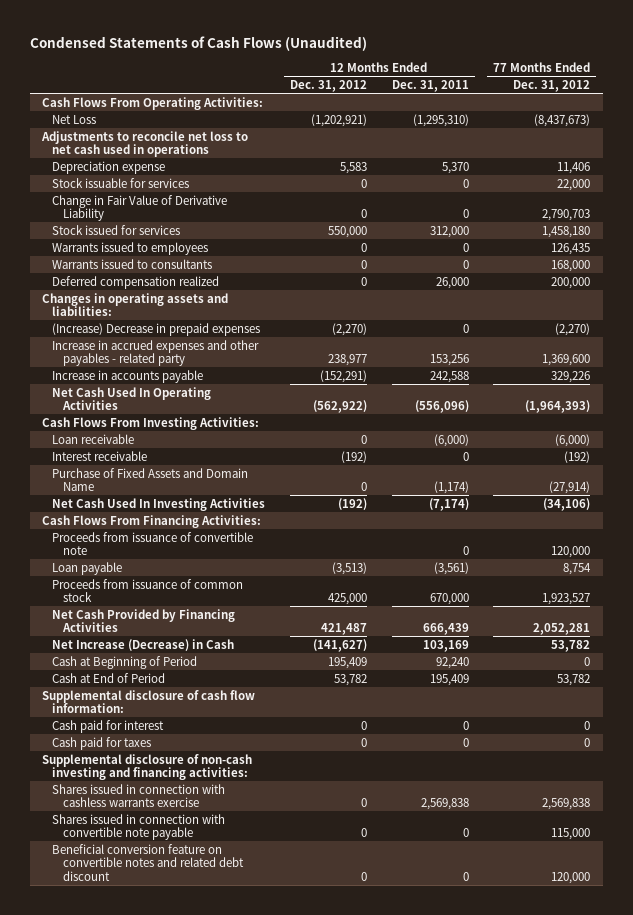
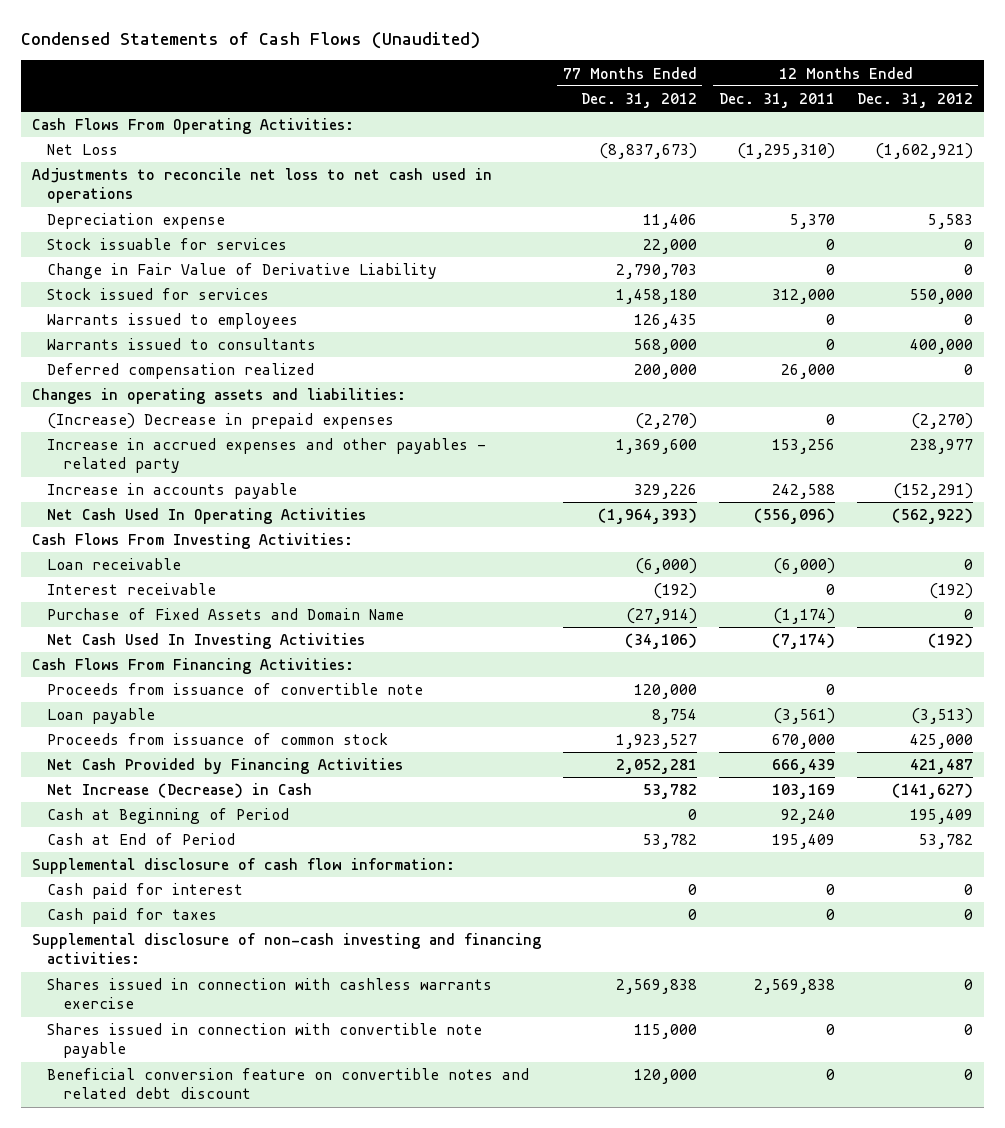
[311,113,368,127] (1,202,921) -> [874,143,973,160] (1,602,921)
[534,113,591,127] (8,437,673) -> [598,143,697,160] (8,837,673)
[361,259,368,269] 0 -> [909,339,973,355] 400,000
[551,259,591,272] 168,000 -> [633,339,697,355] 568,000

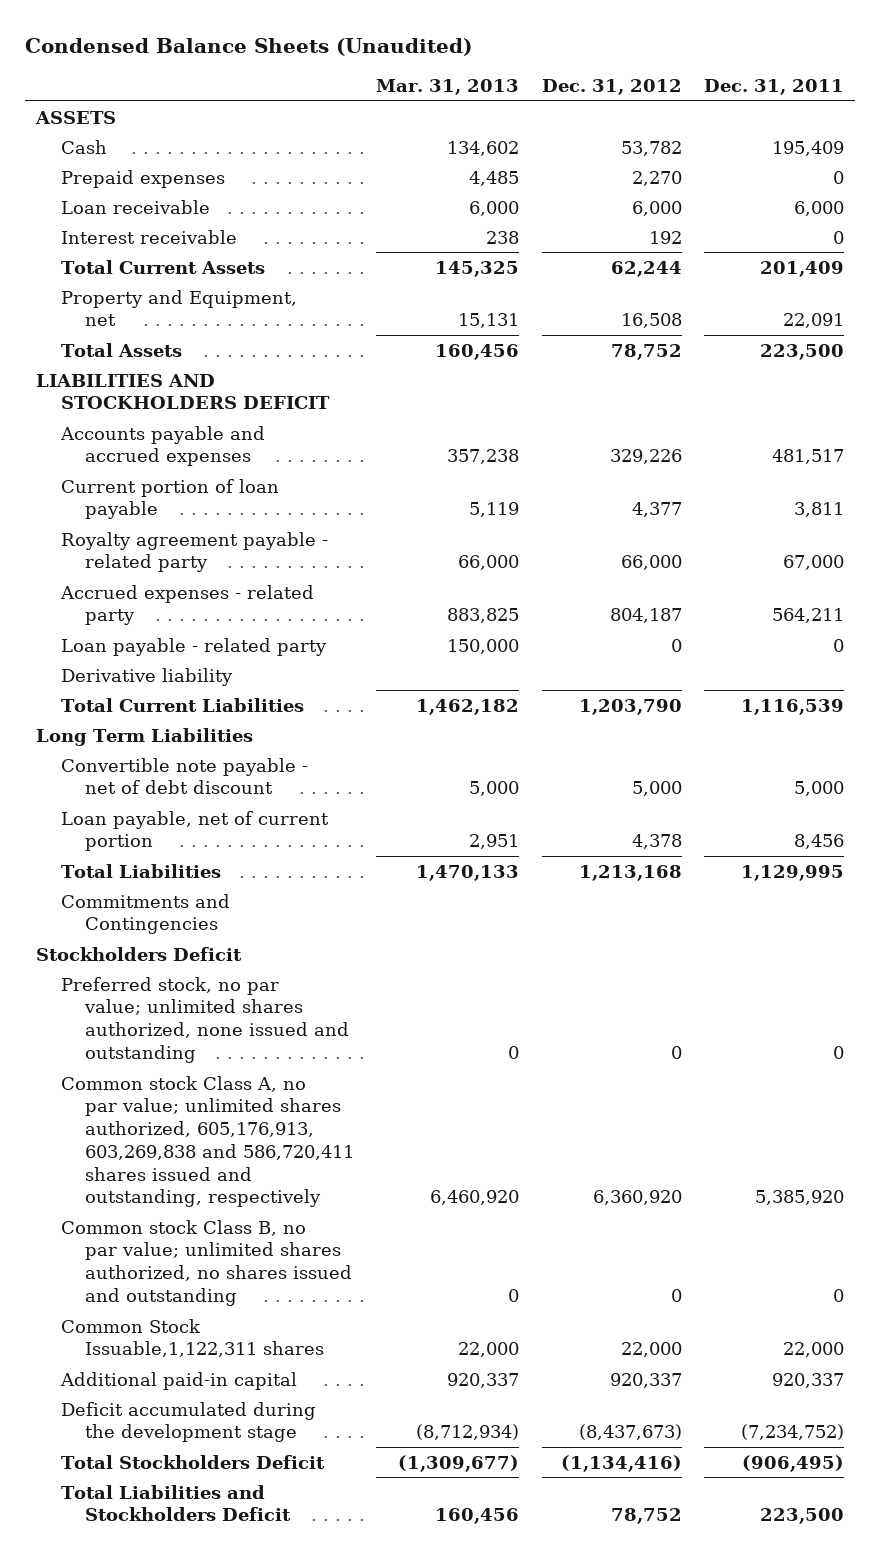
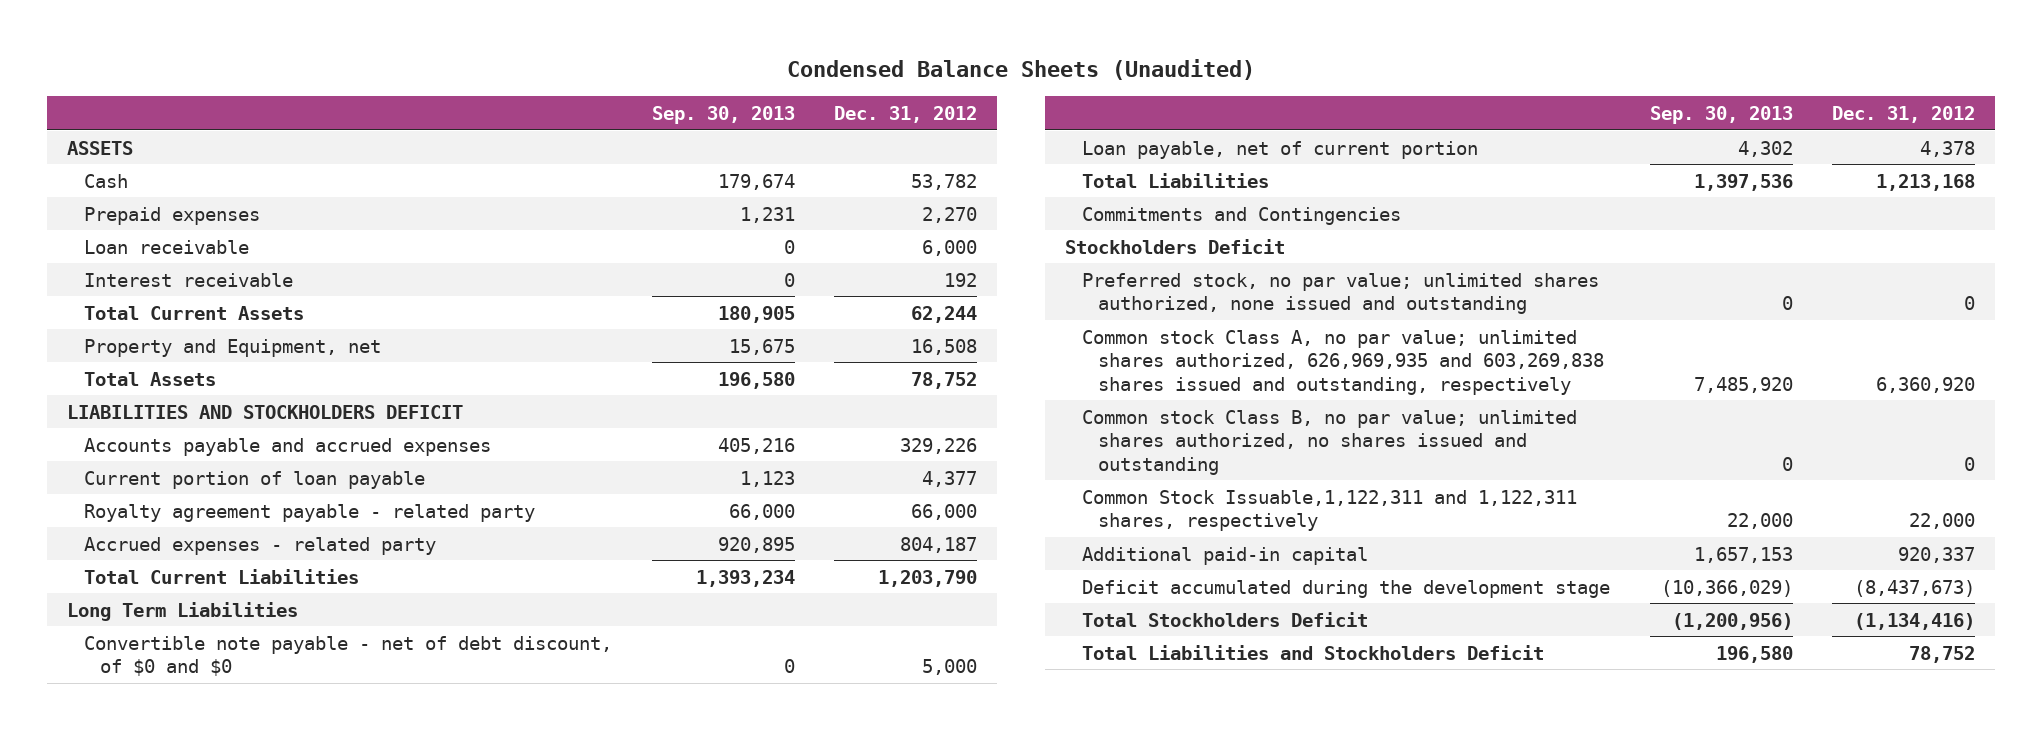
[376,78,520,95] Mar. 31, 2013 -> none
[704,78,845,95] Dec. 31, 2011 -> none
none -> [651,106,795,125] Sep. 30, 2013
[60,637,327,656] Loan payable - related party -> none
[60,667,233,686] Derivative liability -> none
[60,757,308,795] Convertible note payable - net of debt discount -> [83,635,612,677] Convertible note payable - net of debt discount, of $0 and $0
[60,1075,355,1208] Common stock Class A, no par value; unlimited shares authorized, 605,176,913, 603,269,838 and 586,720,411 shares issued and outstanding, respectively -> [1081,329,1605,395] Common stock Class A, no par value; unlimited shares authorized, 626,969,935 and 603,269,838 shares issued and outstanding, respectively
[60,1318,325,1358] Common Stock Issuable,1,122,311 shares -> [1081,489,1577,532] Common Stock Issuable,1,122,311 and 1,122,311 shares, respectively

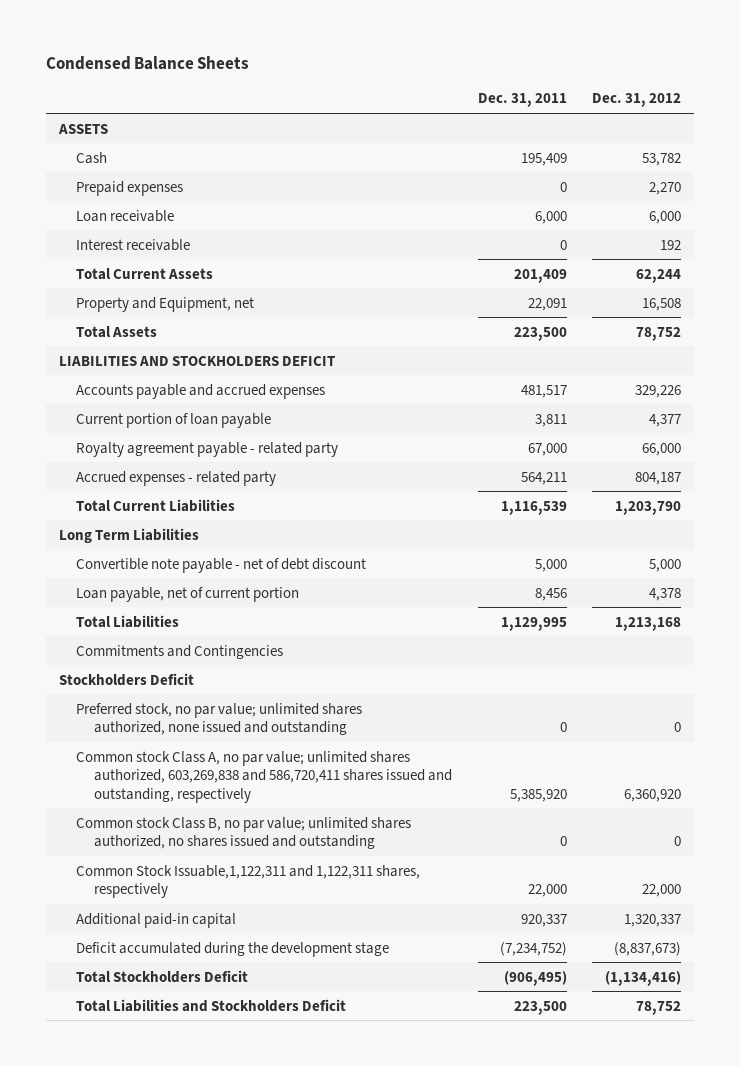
[787,59,1256,81] Condensed Balance Sheets (Unaudited) -> [45,55,249,70] Condensed Balance Sheets
[651,106,795,125] Sep. 30, 2013 -> none
none -> [477,93,567,108] Dec. 31, 2011
[83,635,612,677] Convertible note payable - net of debt discount, of $0 and $0 -> [76,557,367,573] Convertible note payable - net of debt discount
[1081,329,1605,395] Common stock Class A, no par value; unlimited shares authorized, 626,969,935 and 603,269,838 shares issued and outstanding, respectively -> [76,750,452,803] Common stock Class A, no par value; unlimited shares authorized, 603,269,838 and 586,720,411 shares issued and outstanding, respectively
[1898,546,1976,563] 920,337 -> [624,913,682,927] 1,320,337
[1854,579,1976,597] (8,437,673) -> [614,941,682,956] (8,837,673)

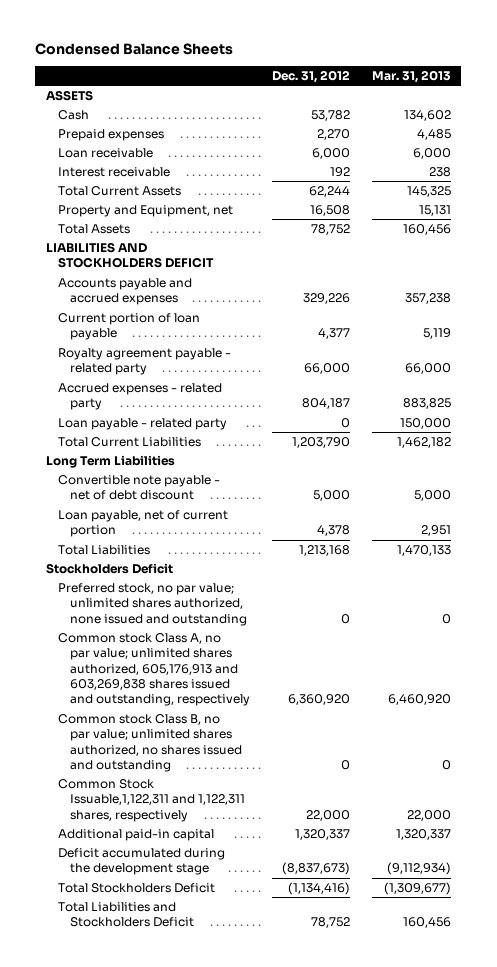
[477,93,567,108] Dec. 31, 2011 -> none
none -> [371,70,451,84] Mar. 31, 2013
none -> [58,418,228,431] Loan payable - related party
[76,644,284,659] Commitments and Contingencies -> none
[76,750,452,803] Common stock Class A, no par value; unlimited shares authorized, 603,269,838 and 586,720,411 shares issued and outstanding, respectively -> [58,633,250,707] Common stock Class A, no par value; unlimited shares authorized, 605,176,913 and 603,269,838 shares issued and outstanding, respectively

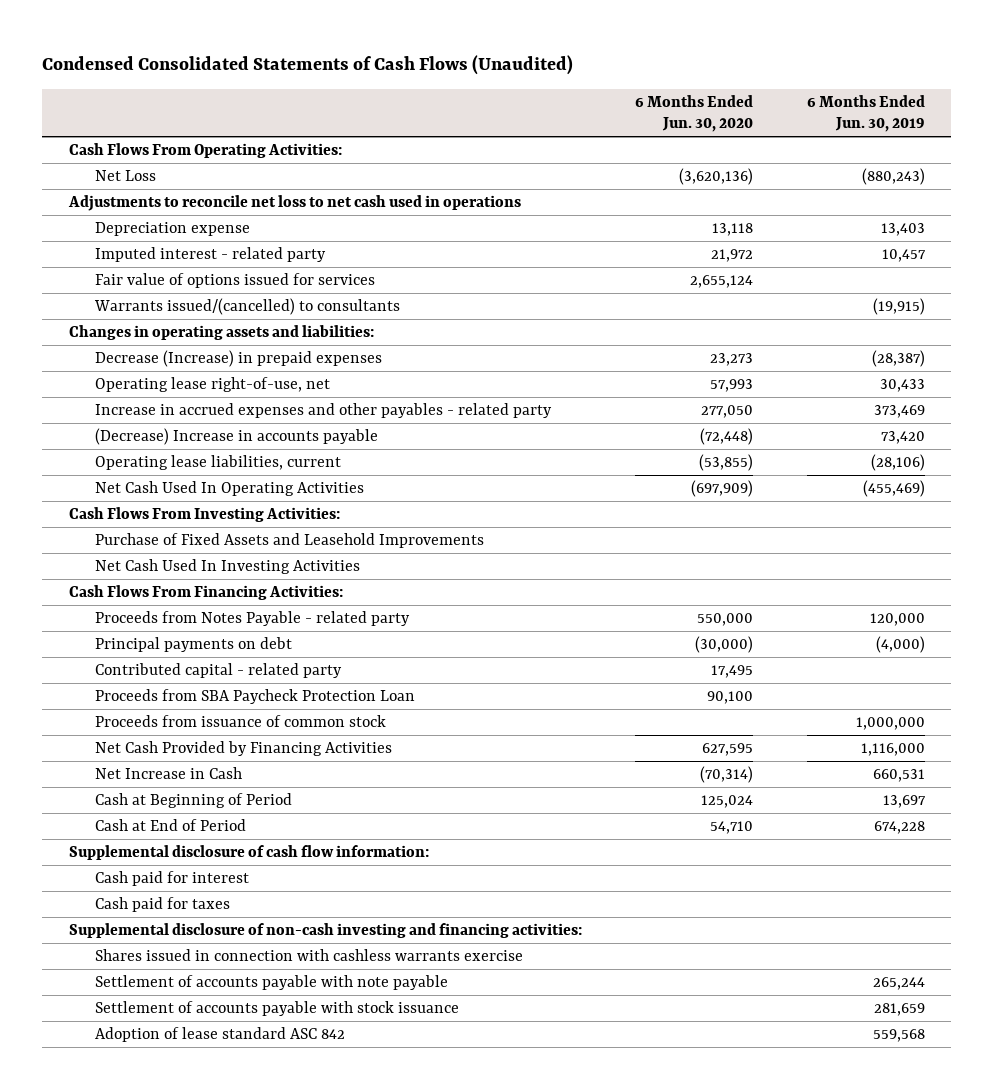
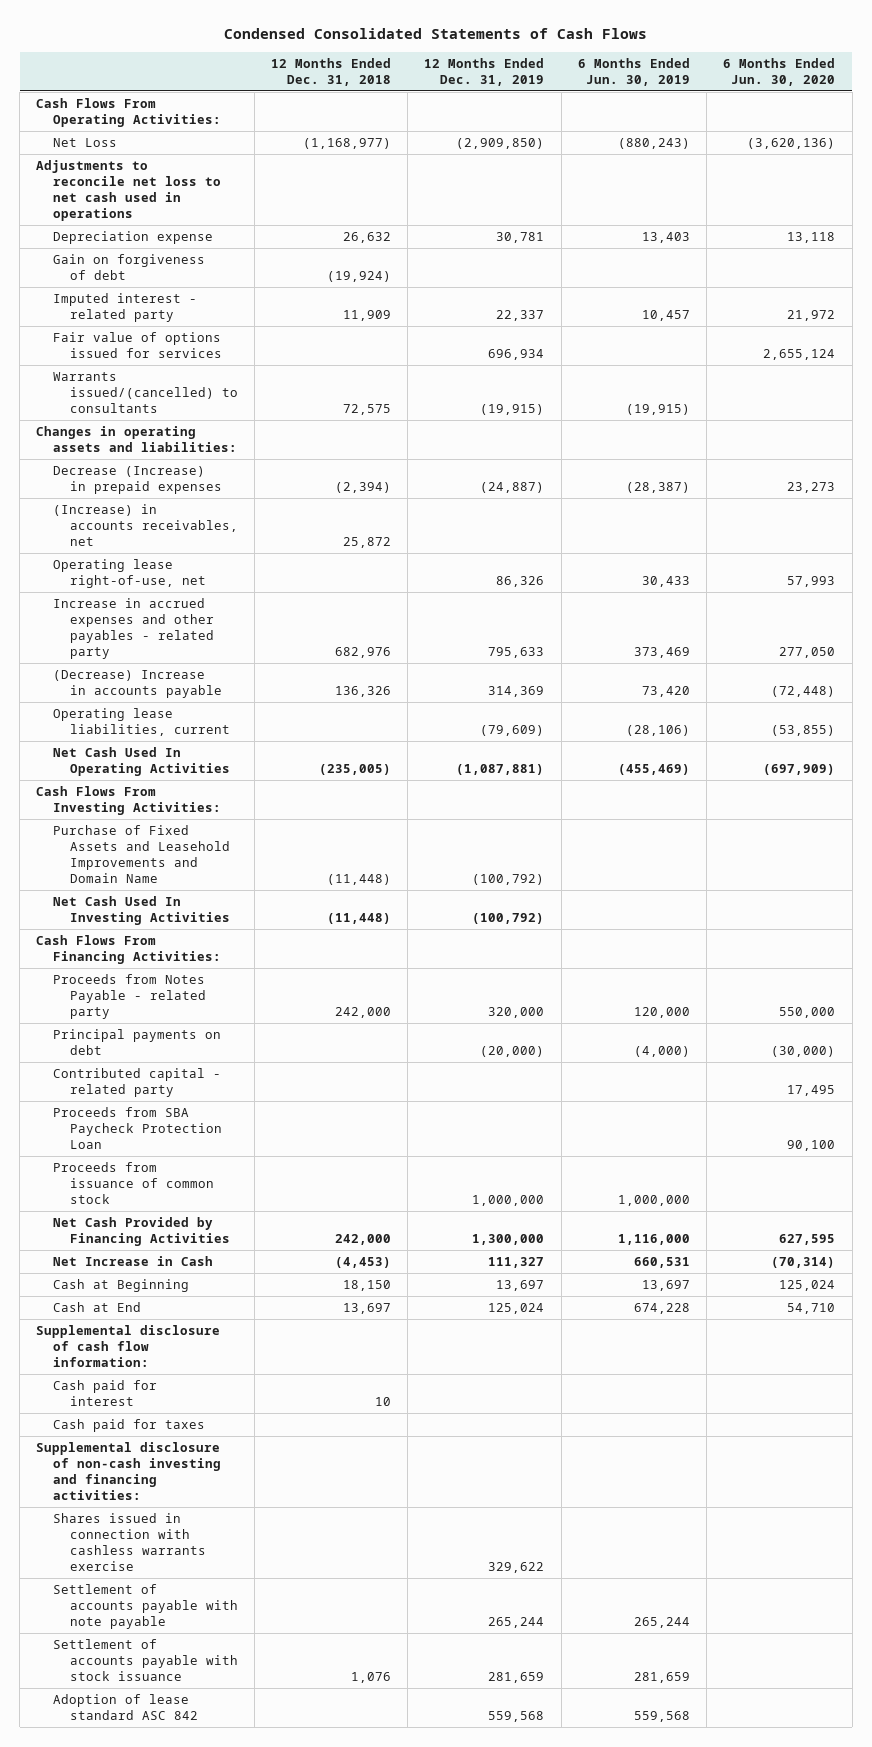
[42,55,574,76] Condensed Consolidated Statements of Cash Flows (Unaudited) -> [223,28,647,40] Condensed Consolidated Statements of Cash Flows
none -> [271,57,392,86] 12 Months Ended Dec. 31, 2018
none -> [424,57,545,86] 12 Months Ended Dec. 31, 2019
none -> [52,254,205,280] Gain on forgiveness of debt
none -> [52,504,238,546] (Increase) in accounts receivables, net
[95,533,485,549] Purchase of Fixed Assets and Leasehold Improvements -> [52,825,230,883] Purchase of Fixed Assets and Leasehold Improvements and Domain Name
[95,793,293,809] Cash at Beginning of Period -> [52,1279,189,1293] Cash at Beginning
[95,819,247,832] Cash at End of Period -> [52,1302,141,1313] Cash at End

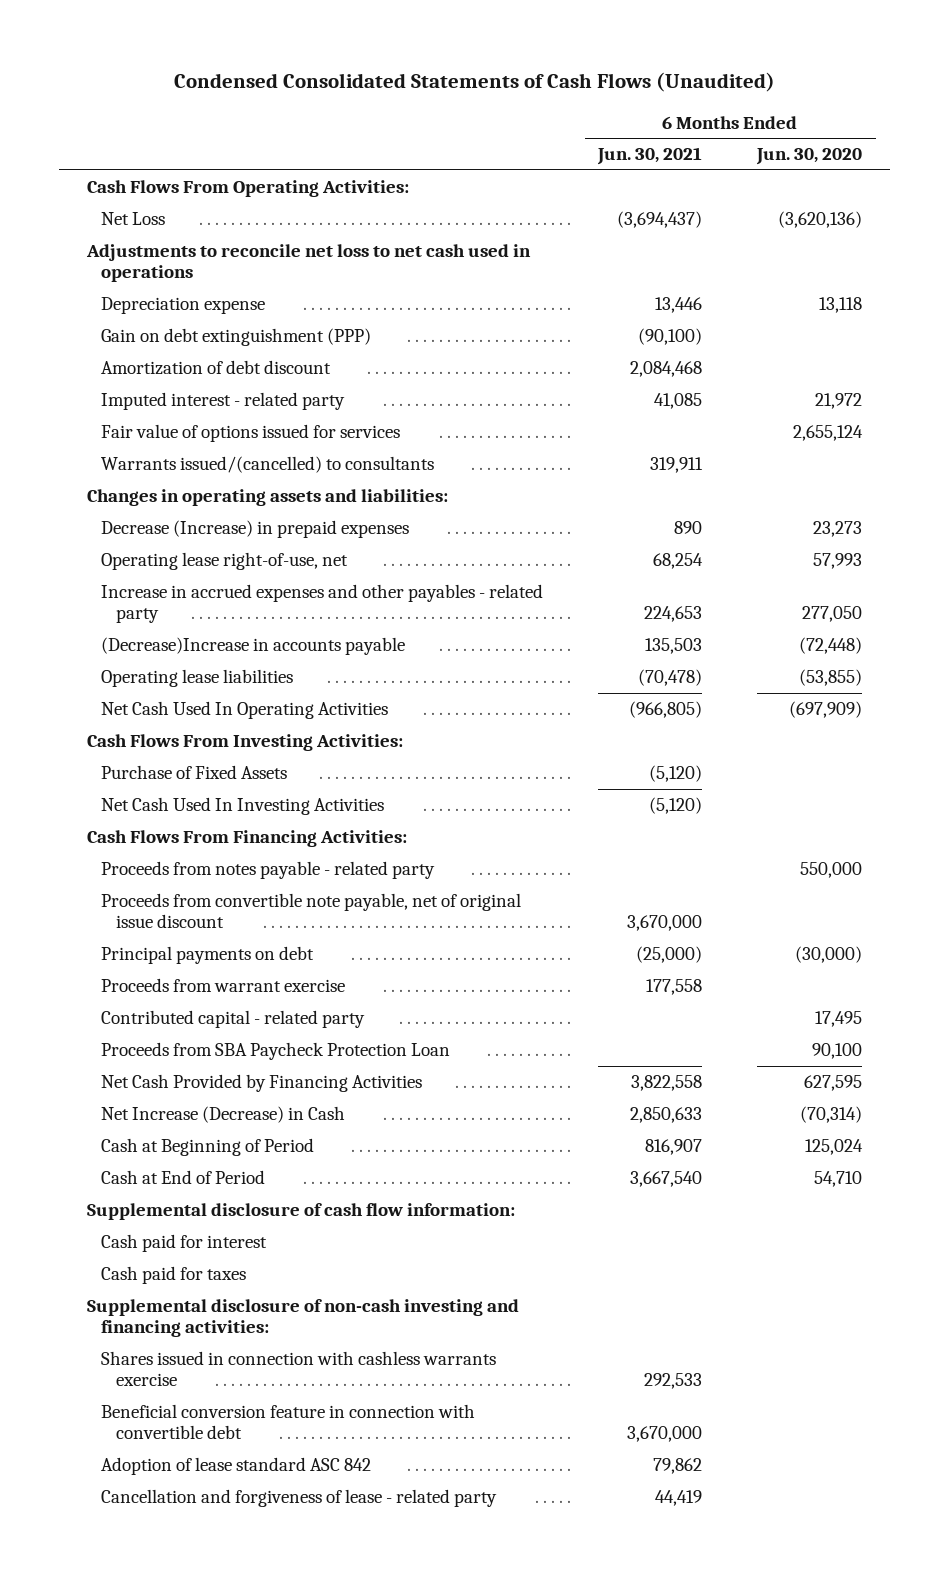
[223,28,647,40] Condensed Consolidated Statements of Cash Flows -> [173,72,775,93] Condensed Consolidated Statements of Cash Flows (Unaudited)
[271,57,392,86] 12 Months Ended Dec. 31, 2018 -> none
[424,57,545,86] 12 Months Ended Dec. 31, 2019 -> none
[577,57,690,86] 6 Months Ended Jun. 30, 2019 -> none
none -> [597,147,703,166] Jun. 30, 2021
[52,254,205,280] Gain on forgiveness of debt -> [101,328,372,347] Gain on debt extinguishment (PPP)
none -> [101,360,332,376] Amortization of debt discount
[52,504,238,546] (Increase) in accounts receivables, net -> none
[52,670,222,698] (Decrease) Increase in accounts payable -> [101,637,406,656] (Decrease)Increase in accounts payable
[52,708,230,736] Operating lease liabilities, current -> [101,669,294,688] Operating lease liabilities
[52,825,230,883] Purchase of Fixed Assets and Leasehold Improvements and Domain Name -> [101,765,288,780] Purchase of Fixed Assets
[52,974,206,1019] Proceeds from Notes Payable - related party -> [101,861,436,880] Proceeds from notes payable - related party
none -> [101,893,522,929] Proceeds from convertible note payable, net of original issue discount
none -> [101,978,346,993] Proceeds from warrant exercise
[52,1162,214,1204] Proceeds from issuance of common stock -> none
[52,1256,213,1267] Net Increase in Cash -> [101,1106,346,1124] Net Increase (Decrease) in Cash
[52,1279,189,1293] Cash at Beginning -> [101,1138,315,1157] Cash at Beginning of Period
[52,1302,141,1313] Cash at End -> [101,1170,266,1185] Cash at End of Period
[52,1584,238,1629] Settlement of accounts payable with note payable -> none
[52,1639,238,1681] Settlement of accounts payable with stock issuance -> none
none -> [101,1404,476,1440] Beneficial conversion feature in connection with convertible debt
none -> [101,1489,498,1508] Cancellation and forgiveness of lease - related party

